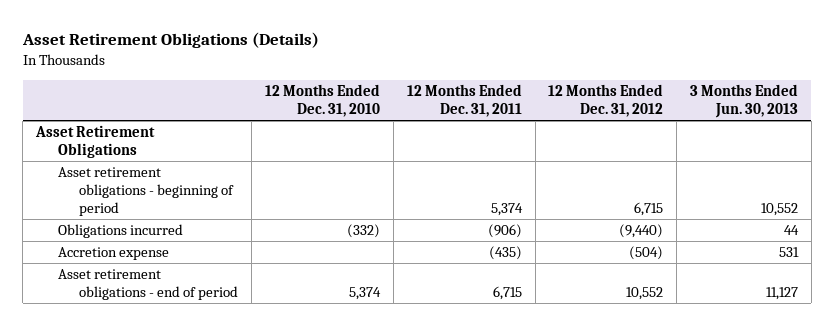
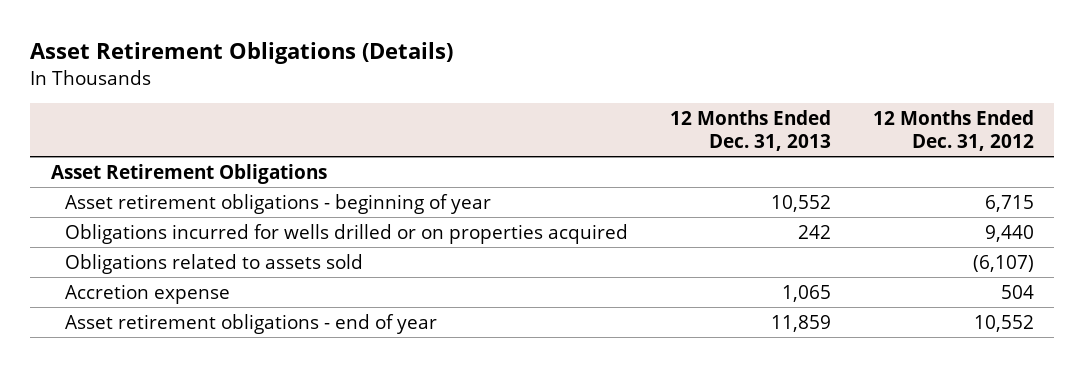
[265,84,381,118] 12 Months Ended Dec. 31, 2010 -> none
[406,84,522,118] 12 Months Ended Dec. 31, 2011 -> none
[689,84,798,119] 3 Months Ended Jun. 30, 2013 -> none
none -> [669,110,831,151] 12 Months Ended Dec. 31, 2013
[57,167,235,217] Asset retirement obligations - beginning of period -> [65,193,492,214] Asset retirement obligations - beginning of year
[57,224,183,239] Obligations incurred -> [65,223,629,244] Obligations incurred for wells drilled or on properties acquired
[619,224,664,239] (9,440) -> [984,224,1034,242] 9,440
none -> [65,253,364,274] Obligations related to assets sold
[629,246,664,261] (504) -> [1000,284,1034,299] 504
[57,269,239,301] Asset retirement obligations - end of period -> [65,313,438,334] Asset retirement obligations - end of year

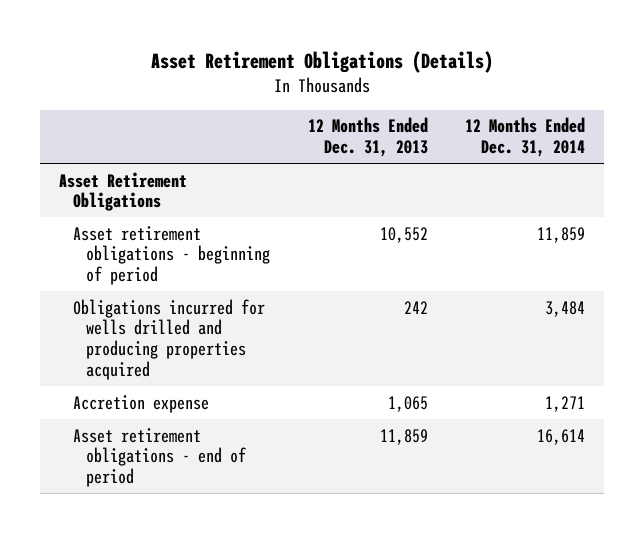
[872,110,1034,151] 12 Months Ended Dec. 31, 2012 -> none
none -> [465,117,586,158] 12 Months Ended Dec. 31, 2014
[65,253,364,274] Obligations related to assets sold -> none
[65,193,492,214] Asset retirement obligations - beginning of year -> [72,225,271,286] Asset retirement obligations - beginning of period
[65,223,629,244] Obligations incurred for wells drilled or on properties acquired -> [72,298,265,381] Obligations incurred for wells drilled and producing properties acquired
[65,313,438,334] Asset retirement obligations - end of year -> [72,427,247,488] Asset retirement obligations - end of period

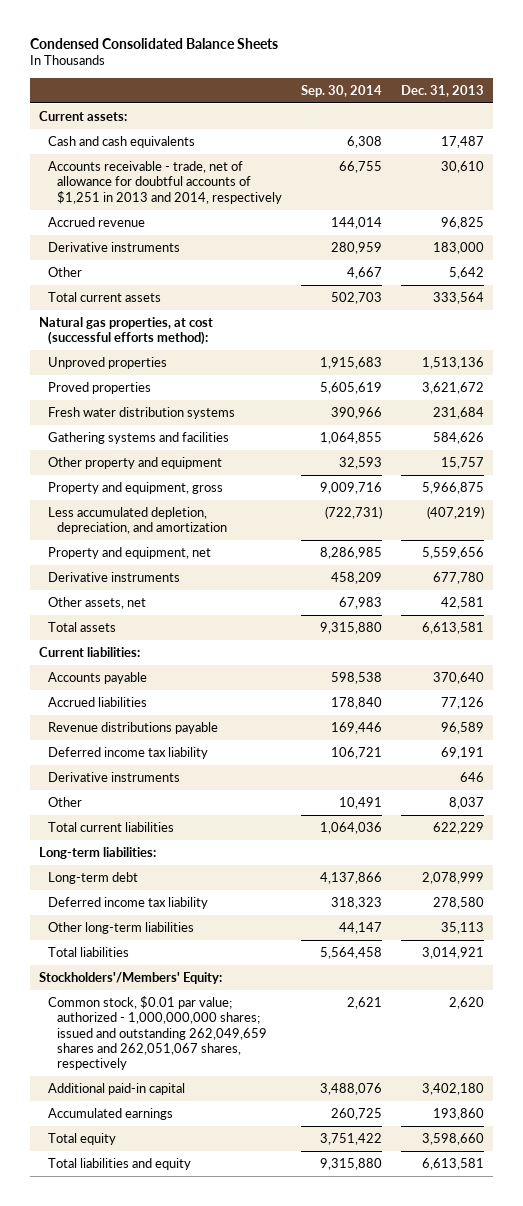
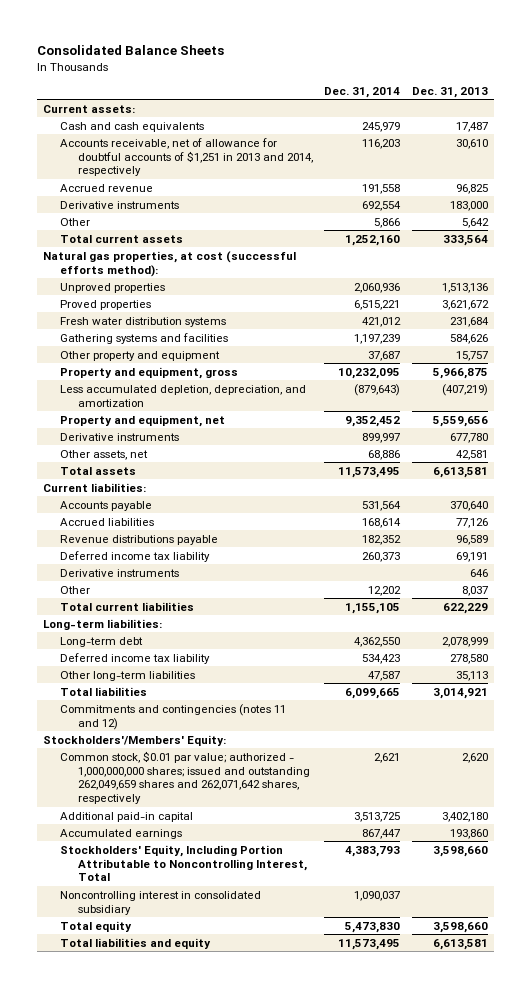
[29,37,278,49] Condensed Consolidated Balance Sheets -> [37,45,225,56] Consolidated Balance Sheets
[300,84,382,97] Sep. 30, 2014 -> none
none -> [324,86,401,98] Dec. 31, 2014
[48,160,283,204] Accounts receivable - trade, net of allowance for doubtful accounts of $1,251 in 2013 and 2014, respectively -> [60,137,313,177] Accounts receivable, net of allowance for doubtful accounts of $1,251 in 2013 and 2014, respectively
none -> [60,703,287,730] Commitments and contingencies (notes 11 and 12)
[48,995,268,1071] Common stock, $0.01 par value; authorized - 1,000,000,000 shares; issued and outstanding 262,049,659 shares and 262,051,067 shares, respectively -> [60,750,310,805] Common stock, $0.01 par value; authorized - 1,000,000,000 shares; issued and outstanding 262,049,659 shares and 262,071,642 shares, respectively
none -> [60,844,307,882] Stockholders' Equity, Including Portion Attributable to Noncontrolling Interest, Total
none -> [60,890,262,915] Noncontrolling interest in consolidated subsidiary

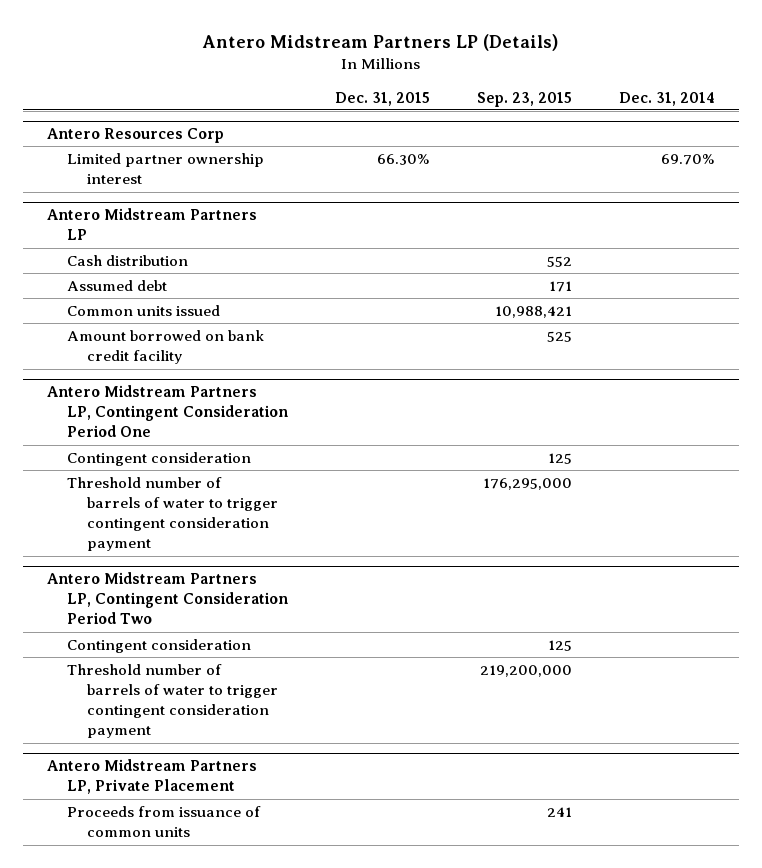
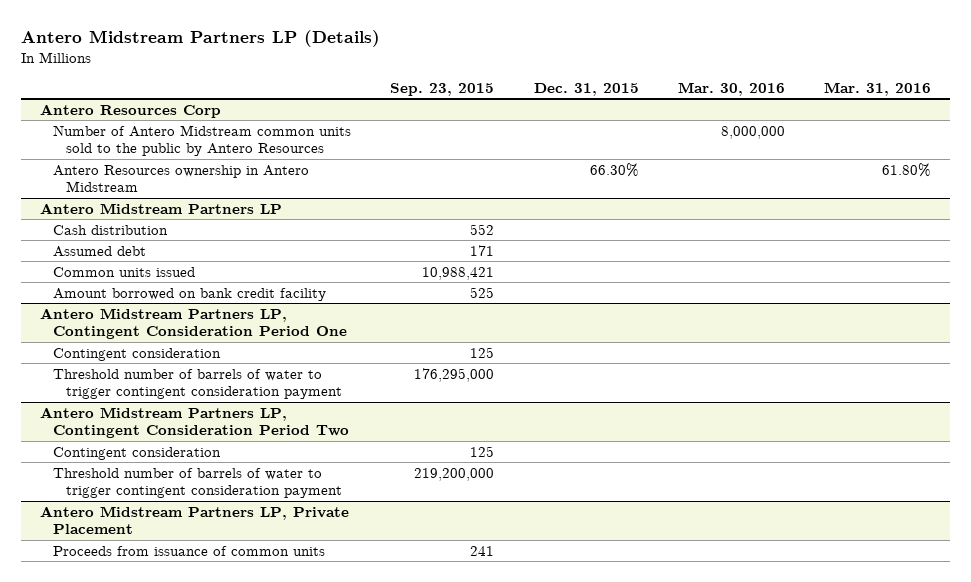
[619,91,716,106] Dec. 31, 2014 -> none
none -> [677,81,785,96] Mar. 30, 2016
none -> [823,81,931,96] Mar. 31, 2016
none -> [53,124,352,157] Number of Antero Midstream common units sold to the public by Antero Resources
[67,153,265,185] Limited partner ownership interest -> [53,164,310,193] Antero Resources ownership in Antero Midstream

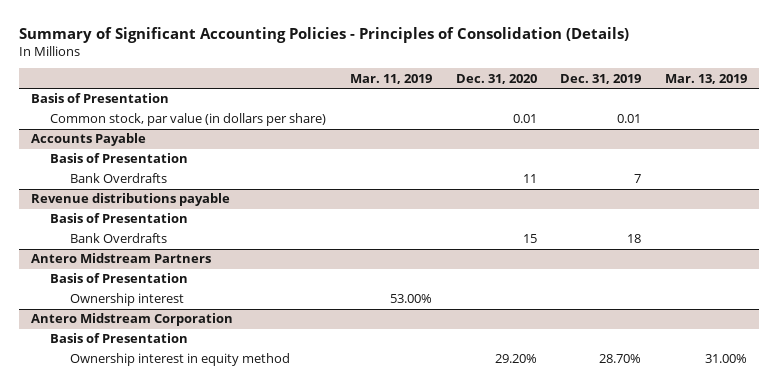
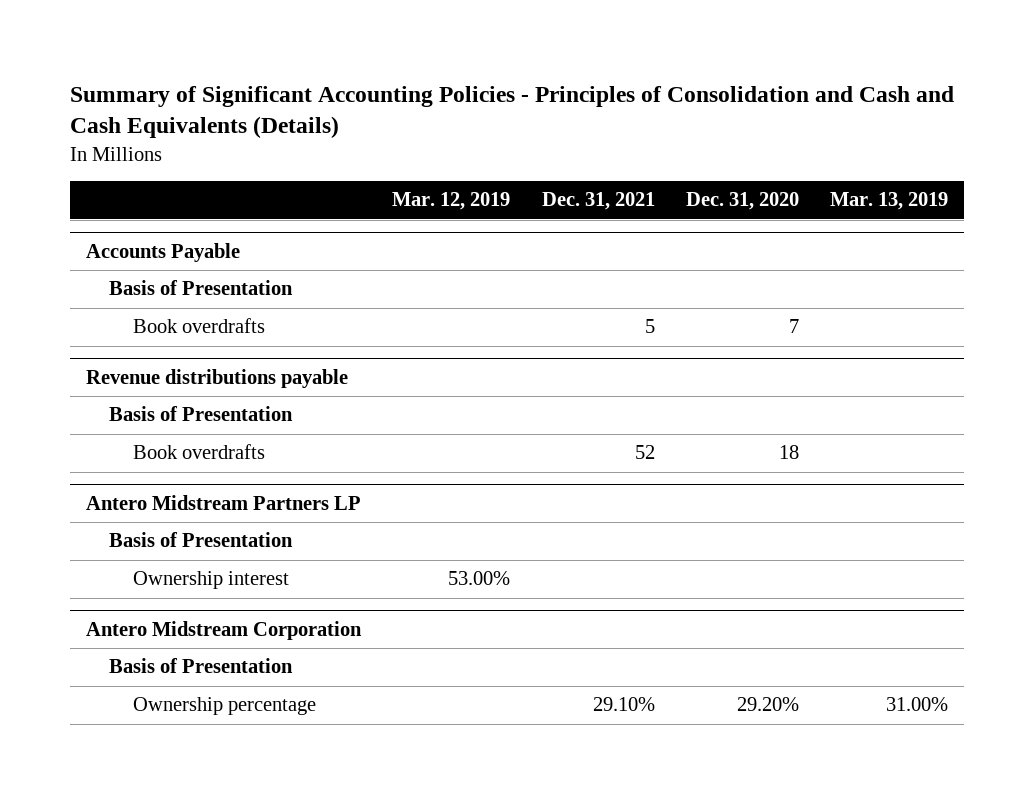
[18,26,629,43] Summary of Significant Accounting Policies - Principles of Consolidation (Details) -> [70,85,955,139] Summary of Significant Accounting Policies - Principles of Consolidation and Cash and Cash Equivalents (Details)
[349,73,432,84] Mar. 11, 2019 -> none
[560,73,642,84] Dec. 31, 2019 -> none
none -> [392,192,511,211] Mar. 12, 2019
none -> [541,192,655,211] Dec. 31, 2021
[30,93,169,104] Basis of Presentation -> none
[50,113,327,127] Common stock, par value (in dollars per share) -> none
[69,173,167,184] Bank Overdrafts -> [132,318,265,334] Book overdrafts
[522,174,537,184] 11 -> [788,319,799,334] 7
[69,233,167,244] Bank Overdrafts -> [132,444,265,460] Book overdrafts
[522,234,537,244] 15 -> [778,445,799,460] 18
[30,253,211,264] Antero Midstream Partners -> [85,494,361,510] Antero Midstream Partners LP
[69,353,290,367] Ownership interest in equity method -> [132,697,316,716] Ownership percentage

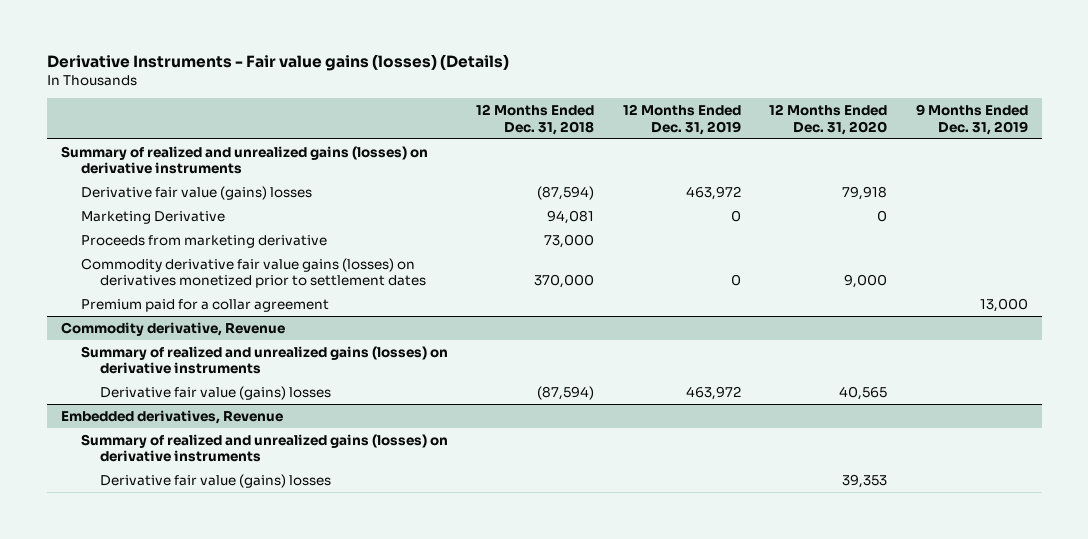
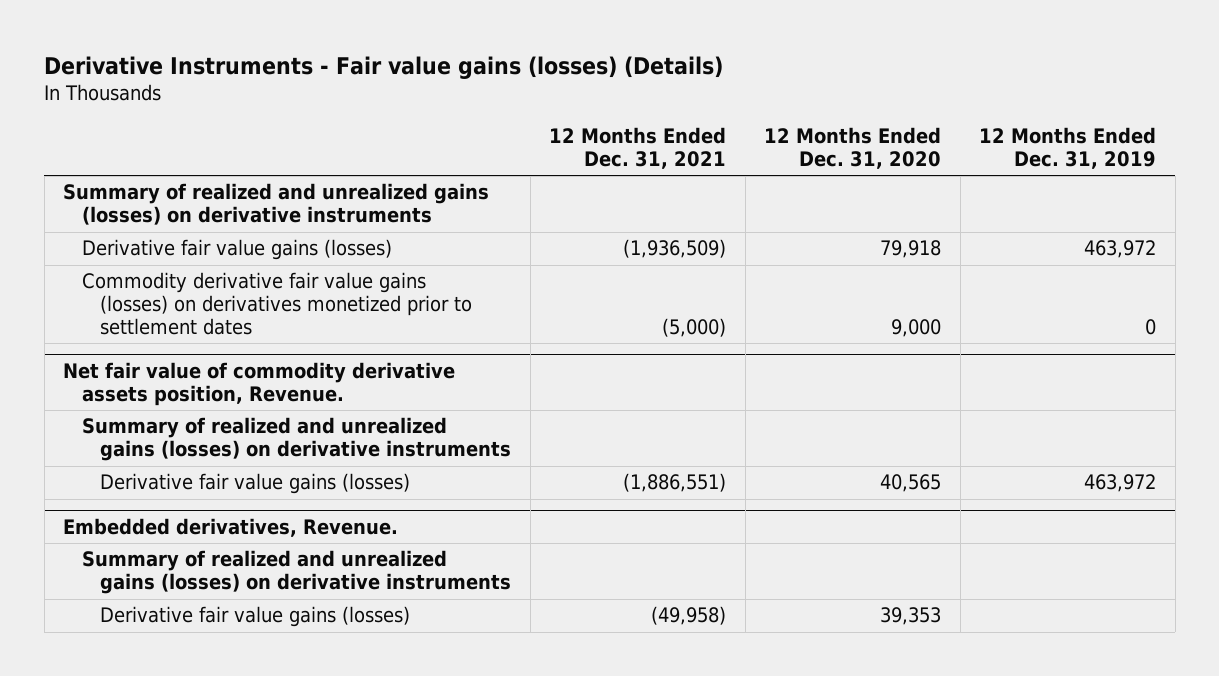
[476,104,595,135] 12 Months Ended Dec. 31, 2018 -> none
[915,104,1028,135] 9 Months Ended Dec. 31, 2019 -> none
none -> [549,127,727,170] 12 Months Ended Dec. 31, 2021
[80,210,225,224] Marketing Derivative -> none
[80,234,327,248] Proceeds from marketing derivative -> none
[80,185,312,200] Derivative fair value (gains) losses -> [81,239,392,261] Derivative fair value gains (losses)
[80,298,329,312] Premium paid for a collar agreement -> none
[60,321,285,336] Commodity derivative, Revenue -> none
none -> [63,361,456,406] Net fair value of commodity derivative assets position, Revenue.
[100,385,332,400] Derivative fair value (gains) losses -> [100,473,411,495] Derivative fair value gains (losses)
[60,409,283,424] Embedded derivatives, Revenue -> [63,517,399,537] Embedded derivatives, Revenue.
[100,473,332,488] Derivative fair value (gains) losses -> [100,606,411,628] Derivative fair value gains (losses)

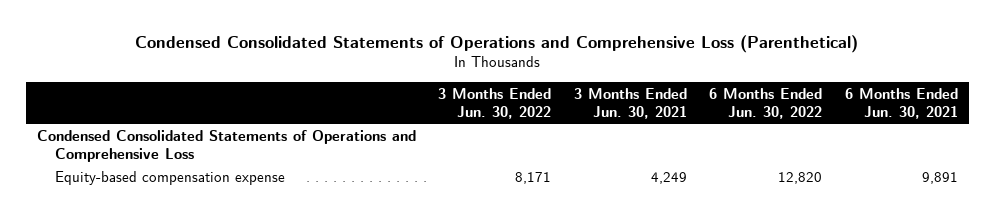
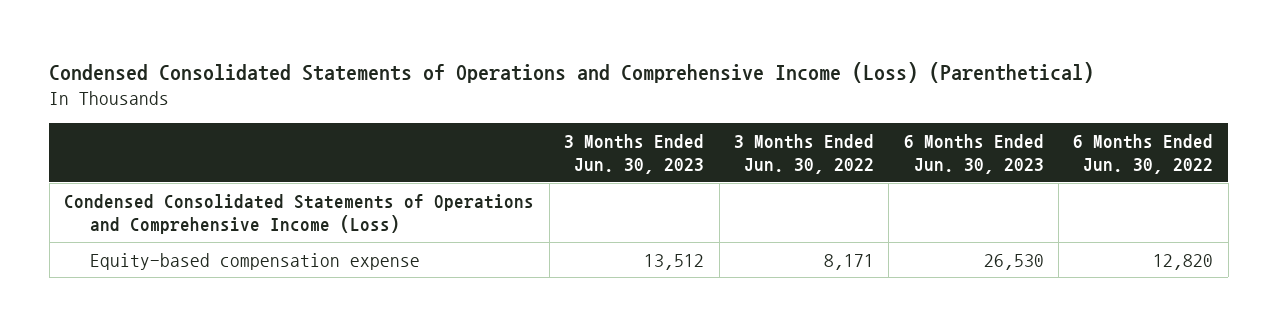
[135,34,859,53] Condensed Consolidated Statements of Operations and Comprehensive Loss (Parenthetical) -> [49,61,1095,83] Condensed Consolidated Statements of Operations and Comprehensive Income (Loss) (Parenthetical)
[573,87,687,119] 3 Months Ended Jun. 30, 2021 -> none
[844,87,958,119] 6 Months Ended Jun. 30, 2021 -> none
none -> [564,133,705,175] 3 Months Ended Jun. 30, 2023
none -> [903,133,1044,175] 6 Months Ended Jun. 30, 2023
[36,129,416,162] Condensed Consolidated Statements of Operations and Comprehensive Loss -> [64,193,535,235] Condensed Consolidated Statements of Operations and Comprehensive Income (Loss)

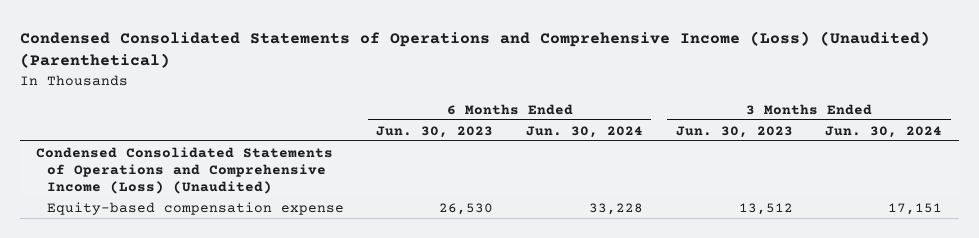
[49,61,1095,83] Condensed Consolidated Statements of Operations and Comprehensive Income (Loss) (Parenthetical) -> [20,30,931,69] Condensed Consolidated Statements of Operations and Comprehensive Income (Loss) (Unaudited) (Parenthetical)
[733,133,874,175] 3 Months Ended Jun. 30, 2022 -> none
[1073,133,1214,175] 6 Months Ended Jun. 30, 2022 -> none
none -> [525,125,643,138] Jun. 30, 2024
none -> [825,125,943,138] Jun. 30, 2024
[64,193,535,235] Condensed Consolidated Statements of Operations and Comprehensive Income (Loss) -> [36,146,334,194] Condensed Consolidated Statements of Operations and Comprehensive Income (Loss) (Unaudited)

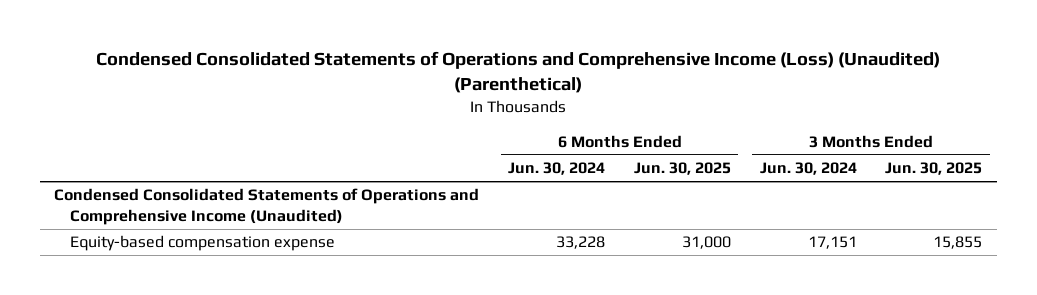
[376,125,494,138] Jun. 30, 2023 -> none
[675,125,793,138] Jun. 30, 2023 -> none
none -> [633,162,731,176] Jun. 30, 2025
none -> [885,162,983,176] Jun. 30, 2025
[36,146,334,194] Condensed Consolidated Statements of Operations and Comprehensive Income (Loss) (Unaudited) -> [54,188,480,225] Condensed Consolidated Statements of Operations and Comprehensive Income (Unaudited)

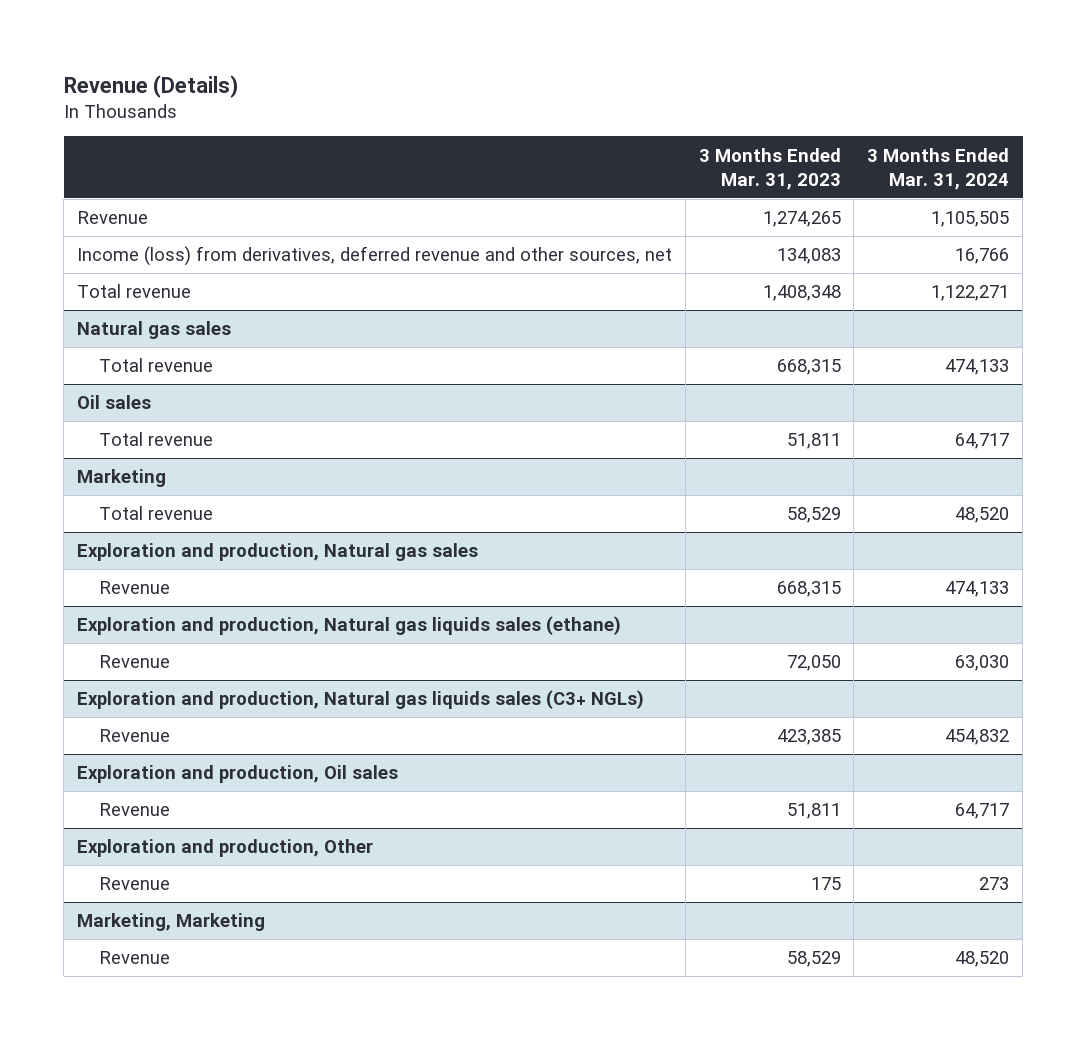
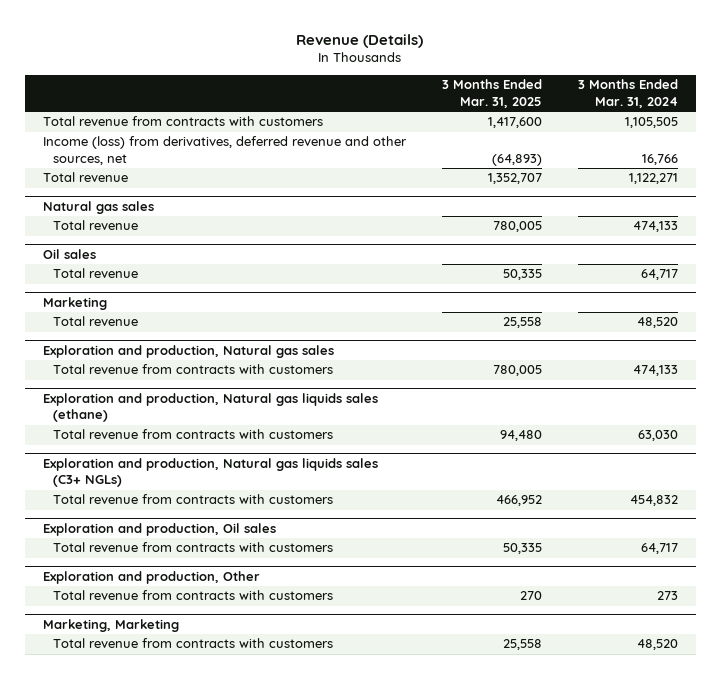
[698,147,841,190] 3 Months Ended Mar. 31, 2023 -> none
none -> [441,79,542,108] 3 Months Ended Mar. 31, 2025
[76,211,148,225] Revenue -> [42,116,323,127] Total revenue from contracts with customers
[98,581,170,595] Revenue -> [52,364,333,375] Total revenue from contracts with customers
[98,655,170,669] Revenue -> [52,429,333,440] Total revenue from contracts with customers
[98,729,170,743] Revenue -> [52,494,333,505] Total revenue from contracts with customers
[98,803,170,817] Revenue -> [52,542,333,553] Total revenue from contracts with customers
[98,877,170,891] Revenue -> [52,590,333,601] Total revenue from contracts with customers
[98,951,170,965] Revenue -> [52,638,333,649] Total revenue from contracts with customers

